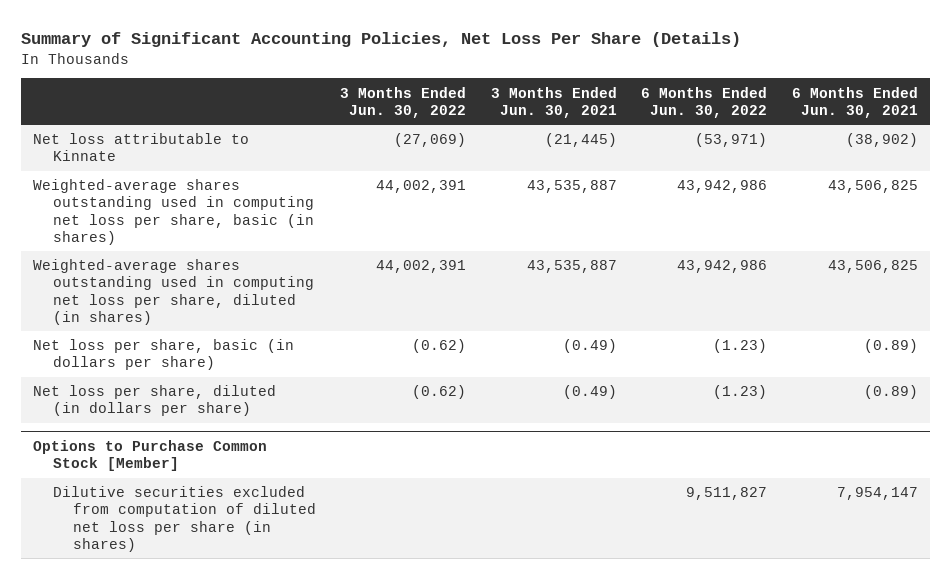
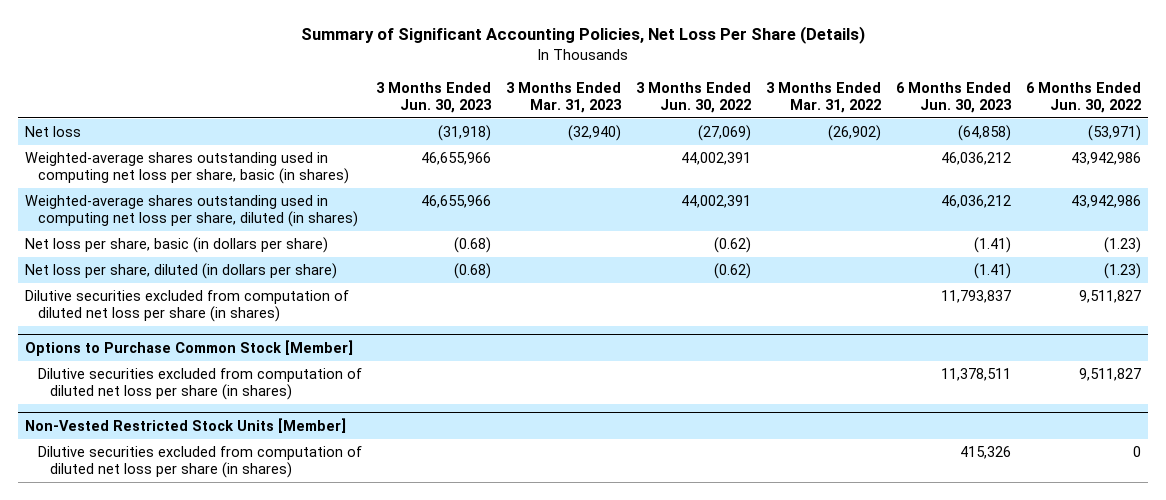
[490,86,617,118] 3 Months Ended Jun. 30, 2021 -> none
[791,86,918,118] 6 Months Ended Jun. 30, 2021 -> none
none -> [376,81,493,113] 3 Months Ended Jun. 30, 2023
none -> [506,81,623,113] 3 Months Ended Mar. 31, 2023
none -> [765,81,881,113] 3 Months Ended Mar. 31, 2022
none -> [895,81,1012,113] 6 Months Ended Jun. 30, 2023
[33,133,250,162] Net loss attributable to Kinnate -> [25,126,82,138] Net loss
none -> [25,290,350,323] Dilutive securities excluded from computation of diluted net loss per share (in shares)
none -> [25,417,347,433] Non-Vested Restricted Stock Units [Member]
none -> [37,446,362,479] Dilutive securities excluded from computation of diluted net loss per share (in shares)

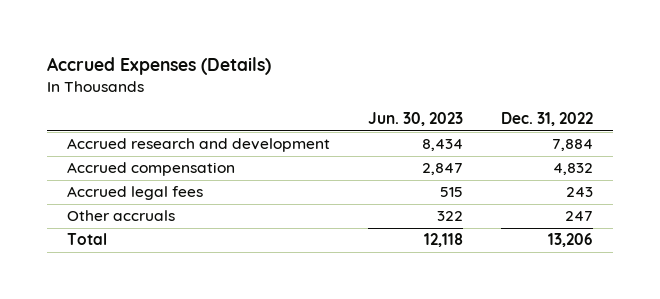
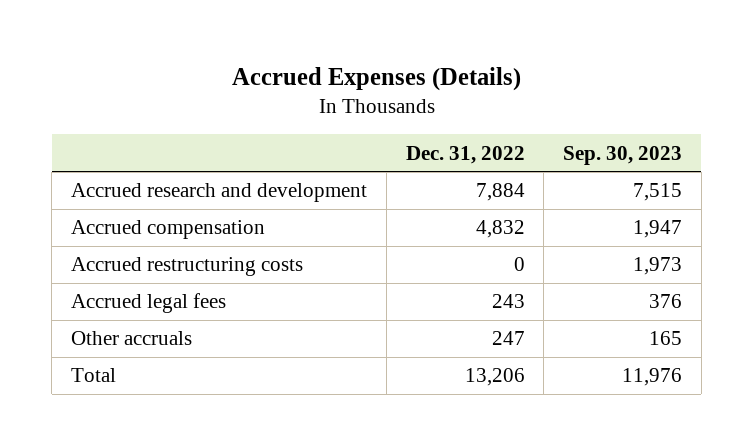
[368,112,464,127] Jun. 30, 2023 -> none
none -> [563,145,683,165] Sep. 30, 2023
none -> [70,257,303,277] Accrued restructuring costs

